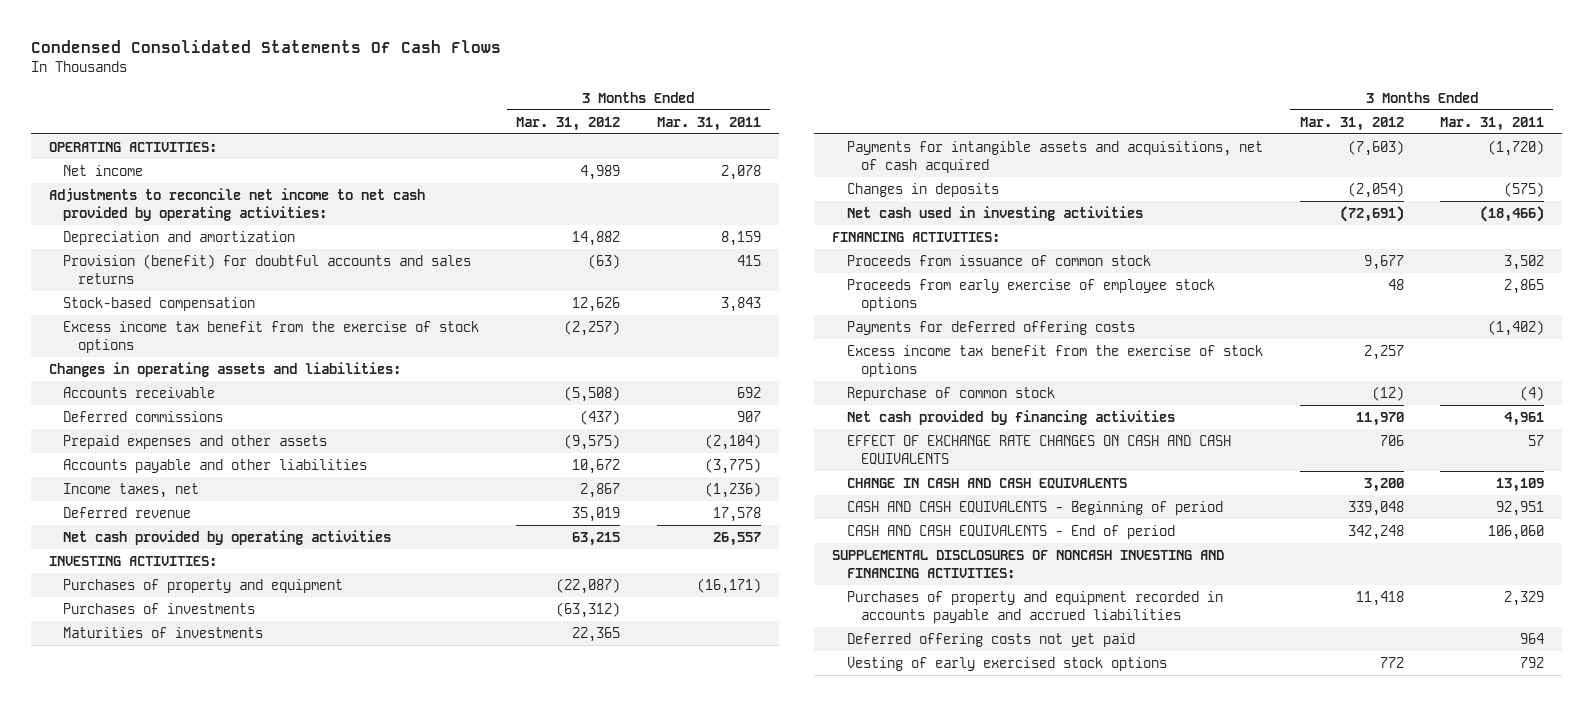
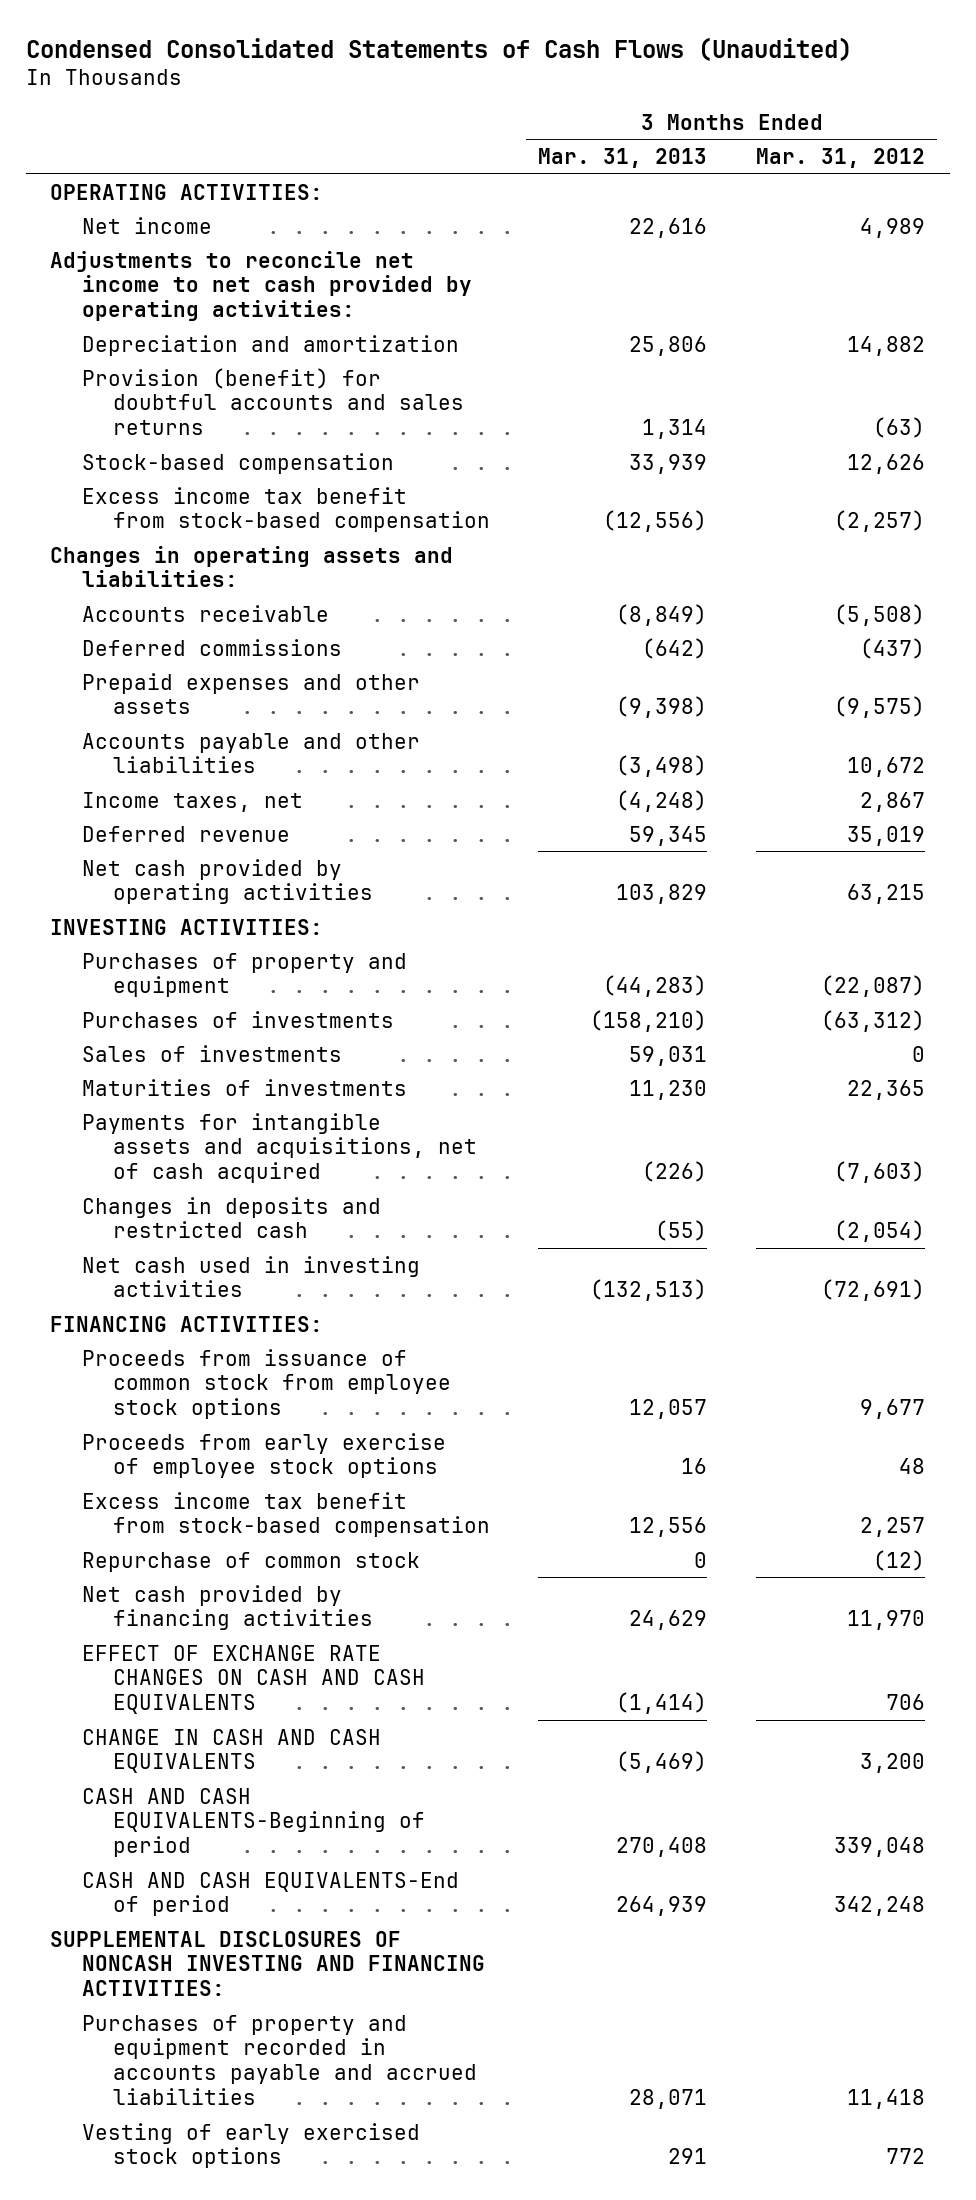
[30,39,501,53] Condensed Consolidated Statements Of Cash Flows -> [26,36,853,61] Condensed Consolidated Statements of Cash Flows (Unaudited)
[656,116,761,131] Mar. 31, 2011 -> none
none -> [538,148,708,169] Mar. 31, 2013
[63,320,480,354] Excess income tax benefit from the exercise of stock options -> [81,486,490,533] Excess income tax benefit from stock-based compensation
none -> [81,1044,342,1062] Sales of investments
[846,182,999,197] Changes in deposits -> [81,1196,381,1239] Changes in deposits and restricted cash
[846,254,1151,266] Proceeds from issuance of common stock -> [81,1348,451,1420] Proceeds from issuance of common stock from employee stock options
[846,320,1135,335] Payments for deferred offering costs -> none
[846,344,1263,378] Excess income tax benefit from the exercise of stock options -> [81,1491,490,1538] Excess income tax benefit from stock-based compensation
[846,500,1223,515] CASH AND CASH EQUIVALENTS - Beginning of period -> [81,1787,425,1858] CASH AND CASH EQUIVALENTS-Beginning of period
[846,524,1175,539] CASH AND CASH EQUIVALENTS - End of period -> [81,1871,459,1917] CASH AND CASH EQUIVALENTS-End of period
[846,632,1135,647] Deferred offering costs not yet paid -> none

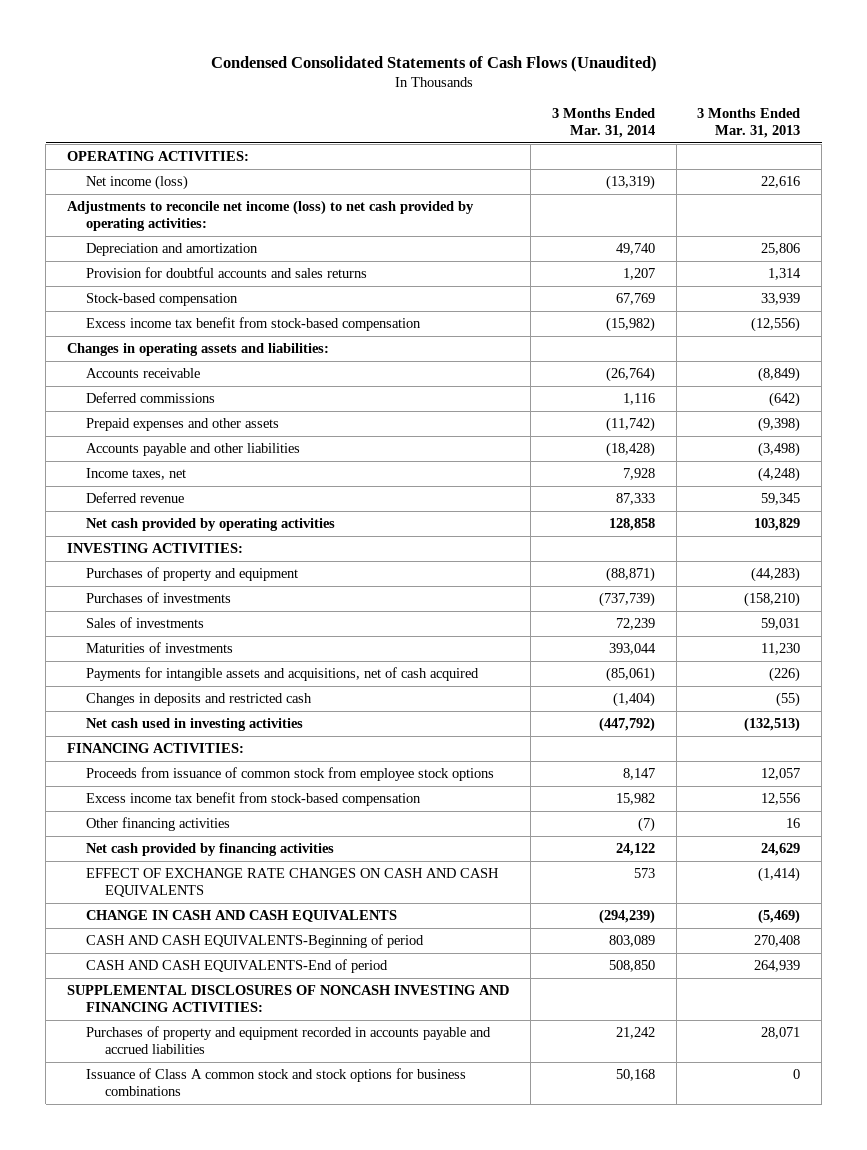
[756,148,926,169] Mar. 31, 2012 -> none
none -> [551,108,655,139] 3 Months Ended Mar. 31, 2014
[81,216,212,234] Net income -> [85,174,188,190] Net income (loss)
[50,250,472,322] Adjustments to reconcile net income to net cash provided by operating activities: -> [66,199,474,232] Adjustments to reconcile net income (loss) to net cash provided by operating activities:
[81,367,464,436] Provision (benefit) for doubtful accounts and sales returns -> [85,266,367,278] Provision for doubtful accounts and sales returns
[81,1432,446,1479] Proceeds from early exercise of employee stock options -> none
[81,1551,420,1572] Repurchase of common stock -> none
none -> [85,816,230,831] Other financing activities
[81,2122,420,2169] Vesting of early exercised stock options -> none
none -> [85,1067,466,1097] Issuance of Class A common stock and stock options for business combinations

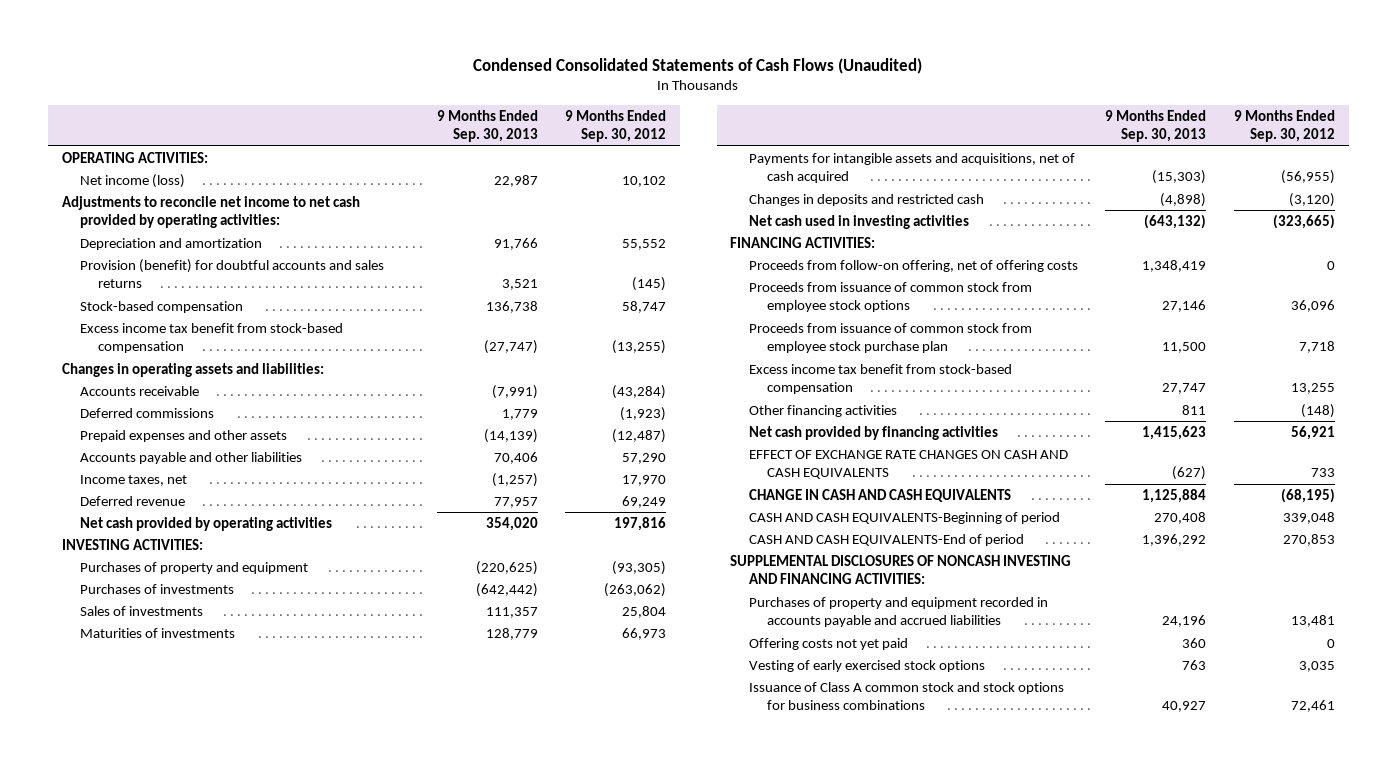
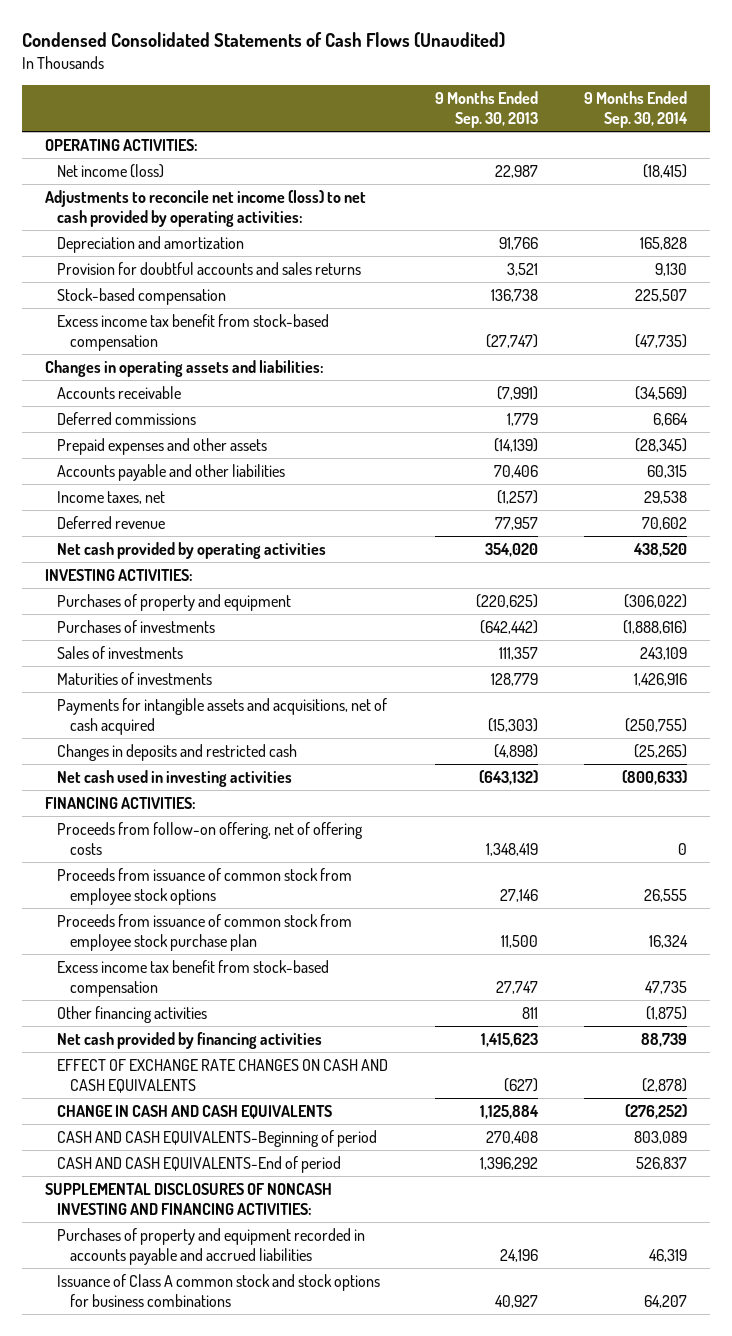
[565,109,667,143] 9 Months Ended Sep. 30, 2012 -> none
none -> [583,90,688,128] 9 Months Ended Sep. 30, 2014
[61,195,360,229] Adjustments to reconcile net income to net cash provided by operating activities: -> [45,189,367,228] Adjustments to reconcile net income (loss) to net cash provided by operating activities:
[80,258,385,289] Provision (benefit) for doubtful accounts and sales returns -> [57,261,362,275] Provision for doubtful accounts and sales returns
[748,637,908,650] Offering costs not yet paid -> none
[748,659,985,672] Vesting of early exercised stock options -> none

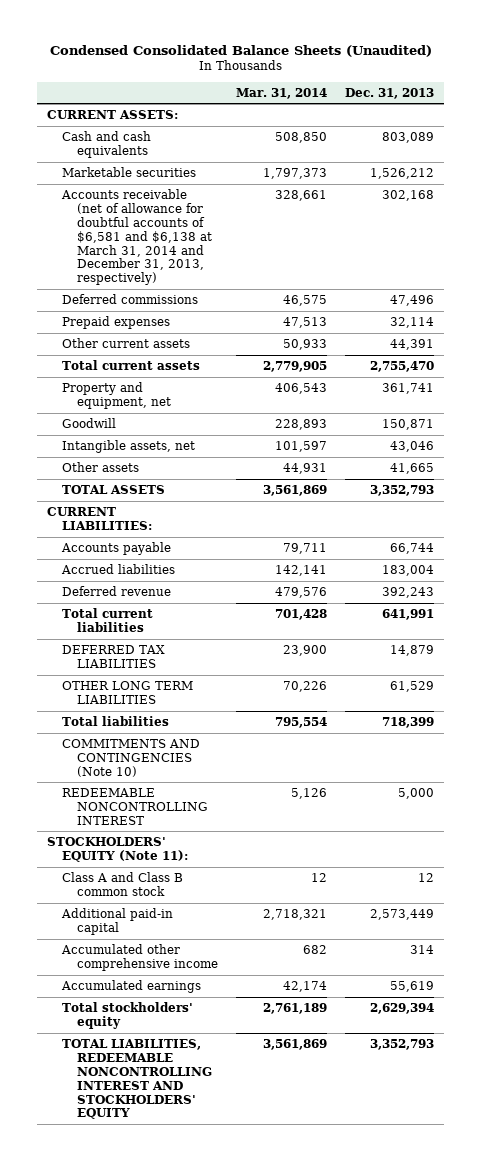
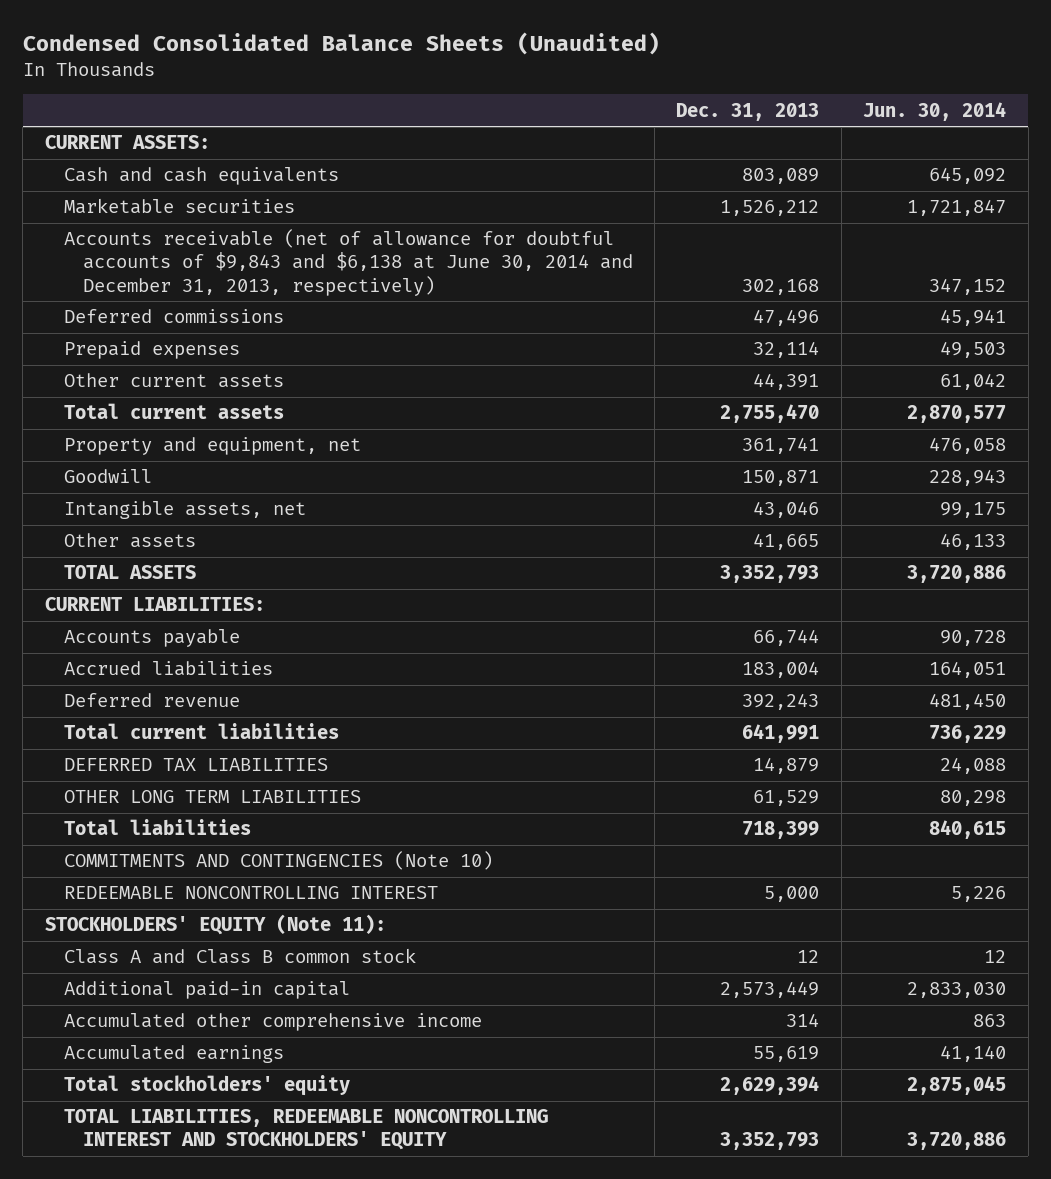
[235,87,327,99] Mar. 31, 2014 -> none
none -> [863,101,1007,121] Jun. 30, 2014
[60,188,212,286] Accounts receivable (net of allowance for doubtful accounts of $6,581 and $6,138 at March 31, 2014 and December 31, 2013, respectively) -> [63,229,633,296] Accounts receivable (net of allowance for doubtful accounts of $9,843 and $6,138 at June 30, 2014 and December 31, 2013, respectively)

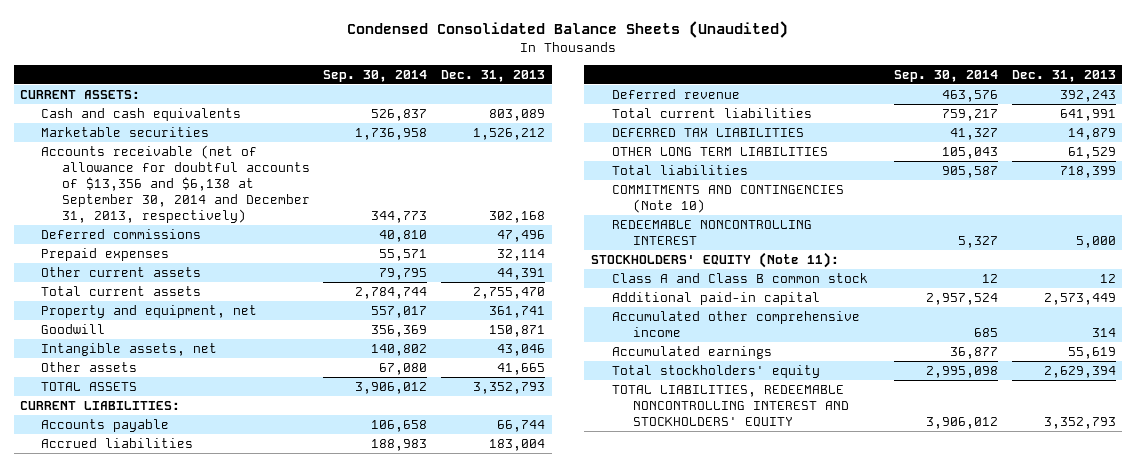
[863,101,1007,121] Jun. 30, 2014 -> none
none -> [323,69,428,82] Sep. 30, 2014
[63,229,633,296] Accounts receivable (net of allowance for doubtful accounts of $9,843 and $6,138 at June 30, 2014 and December 31, 2013, respectively) -> [41,145,310,224] Accounts receivable (net of allowance for doubtful accounts of $13,356 and $6,138 at September 30, 2014 and December 31, 2013, respectively)

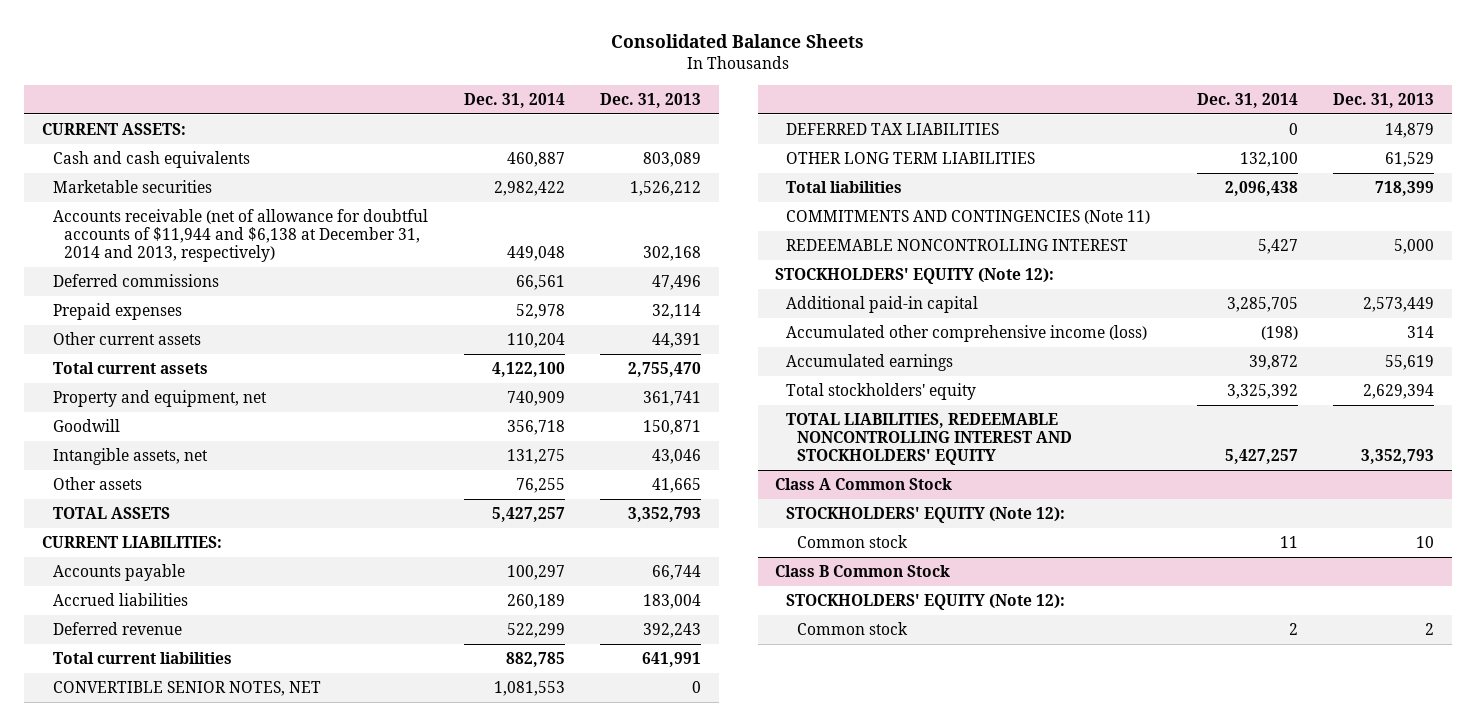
[347,20,789,38] Condensed Consolidated Balance Sheets (Unaudited) -> [611,34,865,49] Consolidated Balance Sheets
[323,69,428,82] Sep. 30, 2014 -> none
none -> [463,92,565,108] Dec. 31, 2014
[41,145,310,224] Accounts receivable (net of allowance for doubtful accounts of $13,356 and $6,138 at September 30, 2014 and December 31, 2013, respectively) -> [53,209,429,263] Accounts receivable (net of allowance for doubtful accounts of $11,944 and $6,138 at December 31, 2014 and 2013, respectively)
none -> [53,681,322,697] CONVERTIBLE SENIOR NOTES, NET
[611,185,844,214] COMMITMENTS AND CONTINGENCIES (Note 10) -> [786,210,1151,225] COMMITMENTS AND CONTINGENCIES (Note 11)
[611,273,868,284] Class A and Class B common stock -> none
[591,252,840,269] STOCKHOLDERS' EQUITY (Note 11): -> [775,268,1055,285] STOCKHOLDERS' EQUITY (Note 12):
[611,311,860,338] Accumulated other comprehensive income -> [786,325,1148,343] Accumulated other comprehensive income (loss)
none -> [775,478,953,491] Class A Common Stock
none -> [786,507,1066,524] STOCKHOLDERS' EQUITY (Note 12):
none -> [796,535,908,549] Common stock
none -> [775,565,951,578] Class B Common Stock
none -> [786,594,1066,611] STOCKHOLDERS' EQUITY (Note 12):
none -> [796,622,908,636] Common stock

